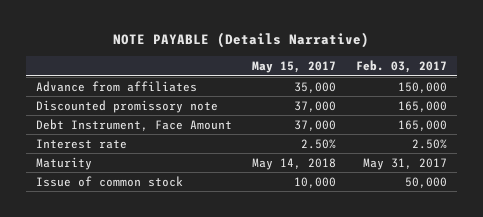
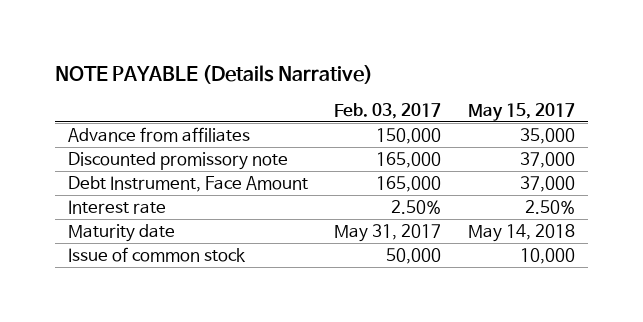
[35,156,92,170] Maturity -> [68,223,176,242] Maturity date

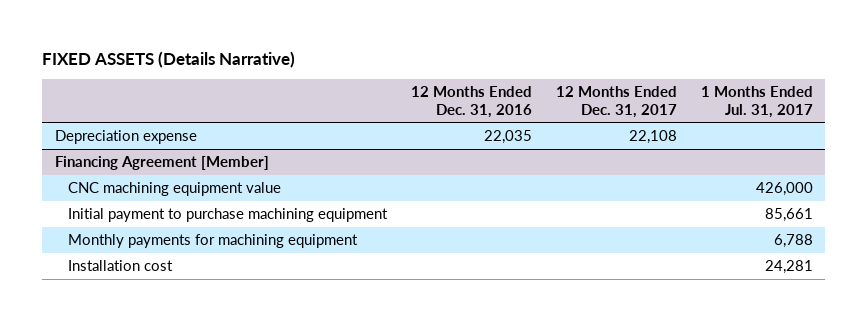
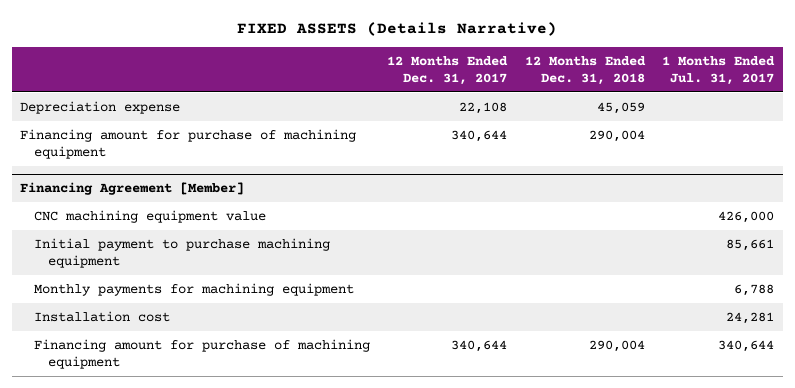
[411,86,533,118] 12 Months Ended Dec. 31, 2016 -> none
none -> [524,55,646,86] 12 Months Ended Dec. 31, 2018
none -> [20,128,357,159] Financing amount for purchase of machining equipment
none -> [34,338,371,369] Financing amount for purchase of machining equipment

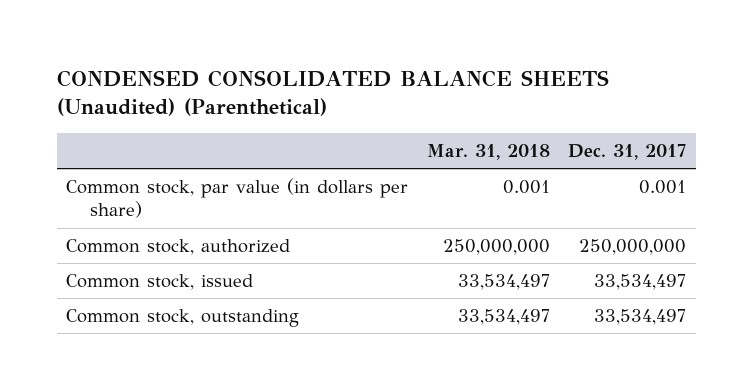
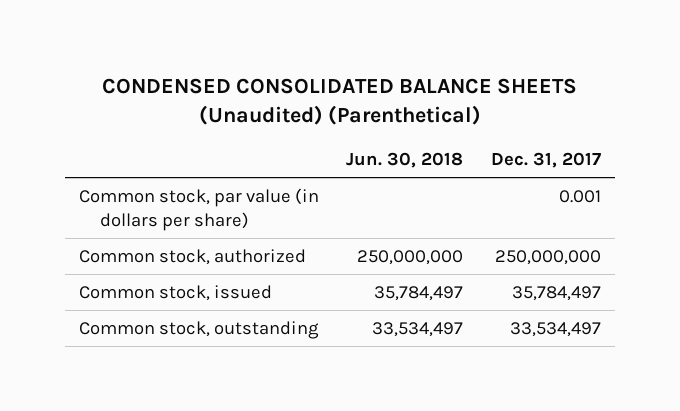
[426,143,550,160] Mar. 31, 2018 -> none
none -> [346,151,464,168] Jun. 30, 2018
[594,274,687,291] 33,534,497 -> [512,285,602,301] 35,784,497

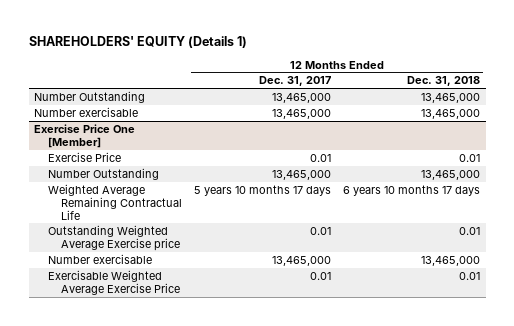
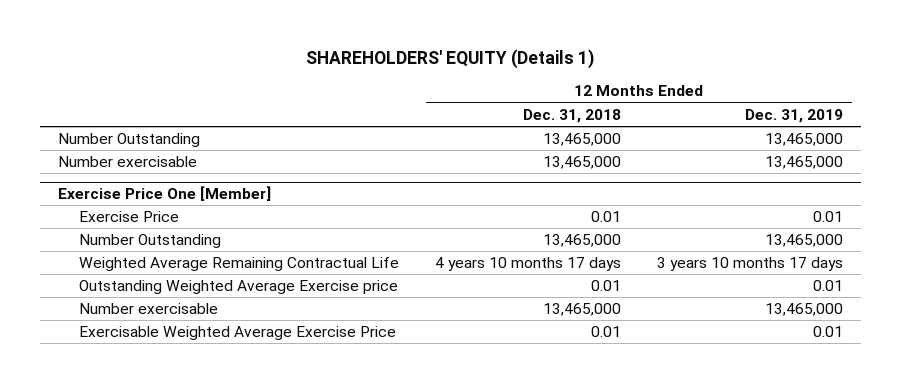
[259,76,332,87] Dec. 31, 2017 -> none
none -> [744,108,843,123] Dec. 31, 2019
[342,184,480,196] 6 years 10 months 17 days -> [434,257,621,272] 4 years 10 months 17 days

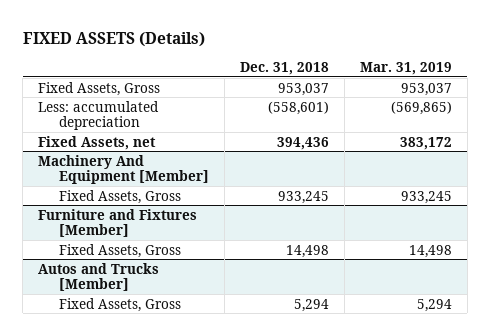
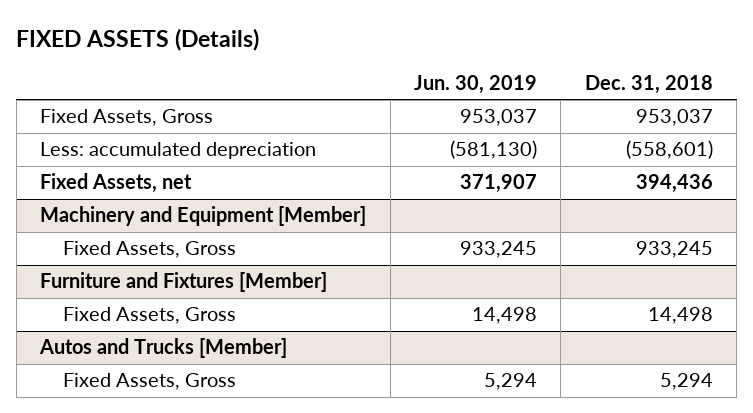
[359,61,452,75] Mar. 31, 2019 -> none
none -> [414,75,538,95] Jun. 30, 2019
[38,154,209,185] Machinery And Equipment [Member] -> [40,206,367,227] Machinery and Equipment [Member]

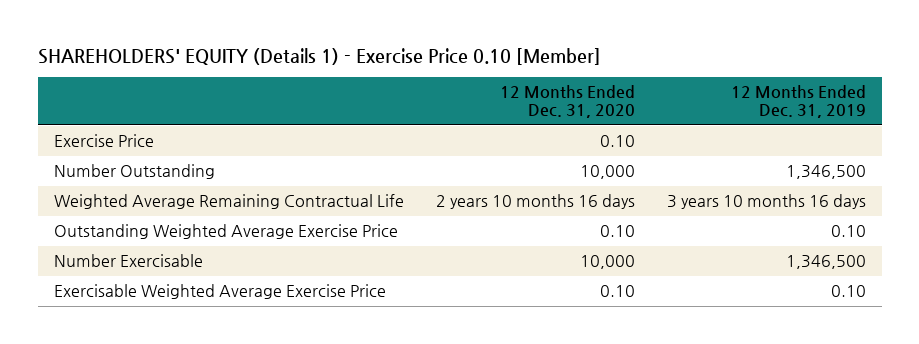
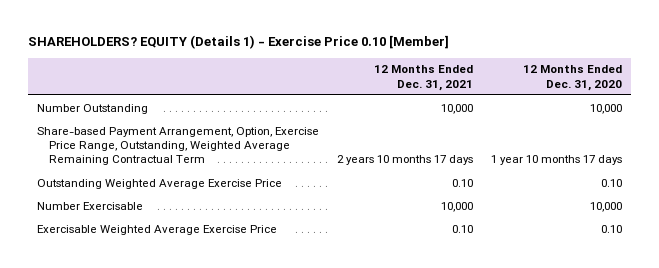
[37,47,601,65] SHAREHOLDERS' EQUITY (Details 1) - Exercise Price 0.10 [Member] -> [28,35,450,50] SHAREHOLDERS? EQUITY (Details 1) - Exercise Price 0.10 [Member]
[730,85,866,119] 12 Months Ended Dec. 31, 2019 -> none
none -> [374,65,474,91] 12 Months Ended Dec. 31, 2021
[53,134,154,148] Exercise Price -> none
[53,194,404,210] Weighted Average Remaining Contractual Life -> [37,126,320,166] Share-based Payment Arrangement, Option, Exercise Price Range, Outstanding, Weighted Average Remaining Contractual Term
[435,194,635,210] 2 years 10 months 16 days -> [491,155,623,166] 1 year 10 months 17 days

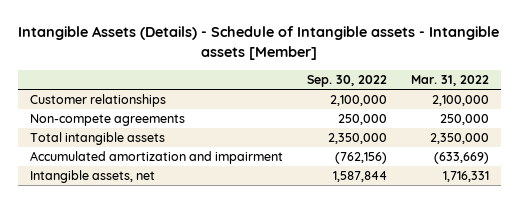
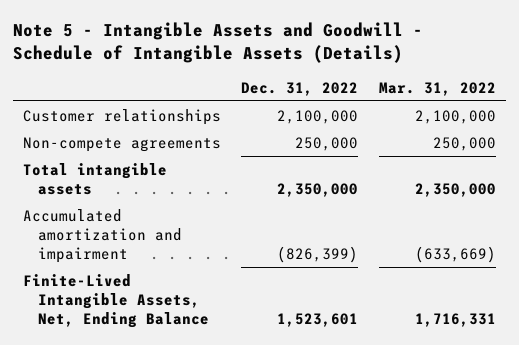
[18,26,500,61] Intangible Assets (Details) - Schedule of Intangible assets - Intangible assets [Member] -> [12,21,423,64] Note 5 - Intangible Assets and Goodwill - Schedule of Intangible Assets (Details)
[306,75,387,88] Sep. 30, 2022 -> none
none -> [241,81,359,96] Dec. 31, 2022
[29,170,155,184] Intangible assets, net -> [22,273,210,329] Finite-Lived Intangible Assets, Net, Ending Balance

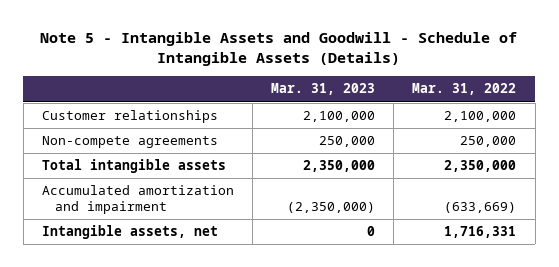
[241,81,359,96] Dec. 31, 2022 -> none
none -> [271,83,376,96] Mar. 31, 2023
[22,273,210,329] Finite-Lived Intangible Assets, Net, Ending Balance -> [42,225,219,240] Intangible assets, net

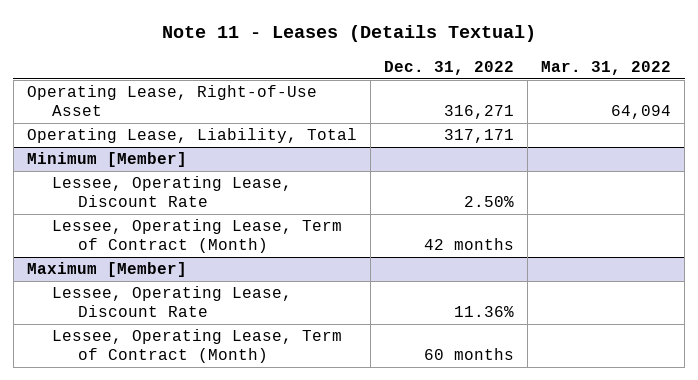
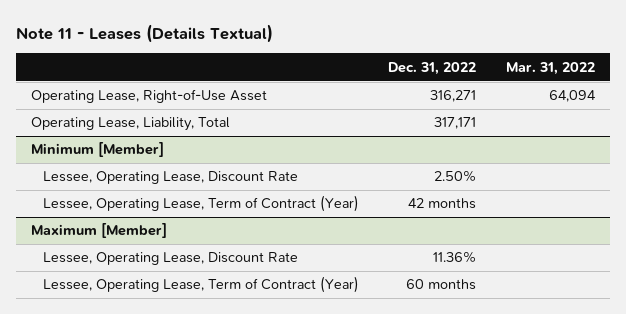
[52,219,343,254] Lessee, Operating Lease, Term of Contract (Month) -> [42,195,359,213] Lessee, Operating Lease, Term of Contract (Year)
[52,329,343,364] Lessee, Operating Lease, Term of Contract (Month) -> [42,276,359,294] Lessee, Operating Lease, Term of Contract (Year)

